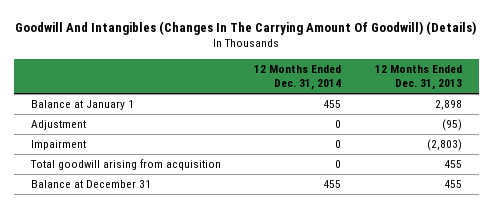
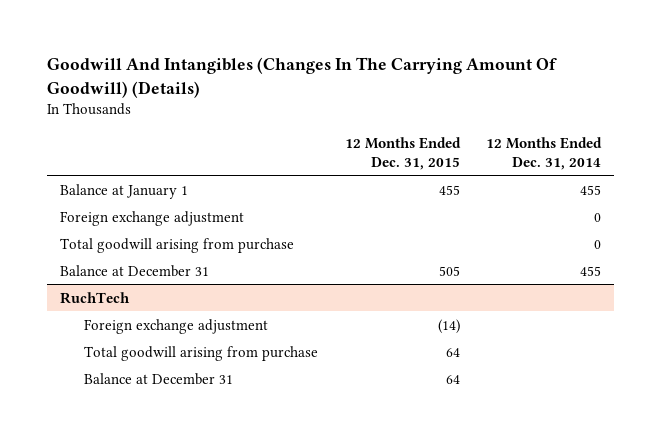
[375,64,463,91] 12 Months Ended Dec. 31, 2013 -> none
none -> [344,137,461,170] 12 Months Ended Dec. 31, 2015
[30,140,86,151] Impairment -> none
[30,120,86,131] Adjustment -> [59,210,244,226] Foreign exchange adjustment
[29,159,221,171] Total goodwill arising from acquisition -> [59,237,294,253] Total goodwill arising from purchase
none -> [59,291,130,304] RuchTech
none -> [84,318,269,334] Foreign exchange adjustment
none -> [84,345,319,361] Total goodwill arising from purchase
none -> [84,372,234,385] Balance at December 31

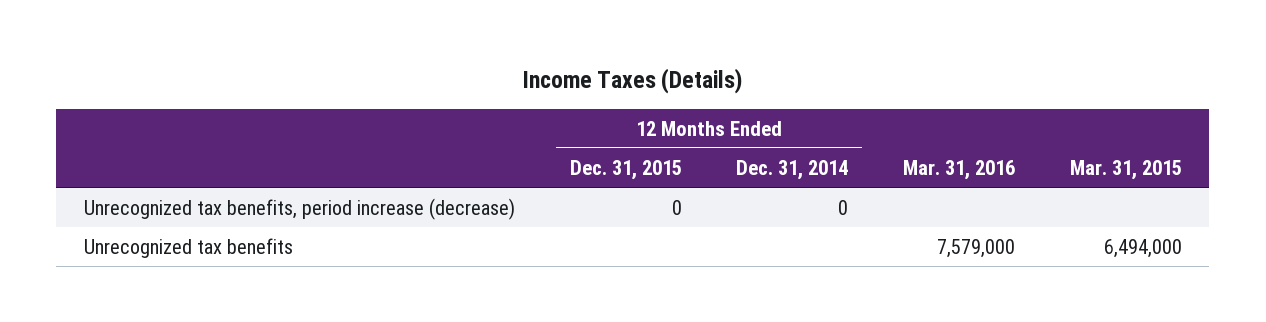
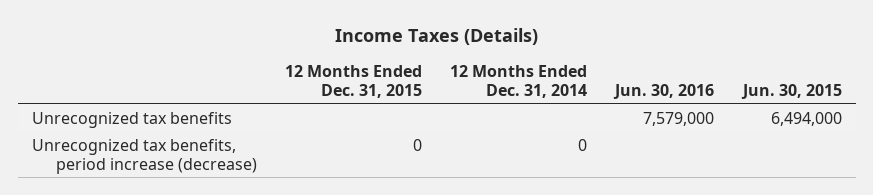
[903,159,1016,180] Mar. 31, 2016 -> none
[1070,159,1183,180] Mar. 31, 2015 -> none
none -> [613,83,715,99] Jun. 30, 2016
none -> [740,83,842,99] Jun. 30, 2015
[83,197,515,220] Unrecognized tax benefits, period increase (decrease) -> [31,139,257,174] Unrecognized tax benefits, period increase (decrease)

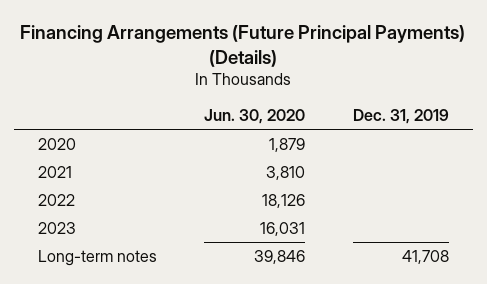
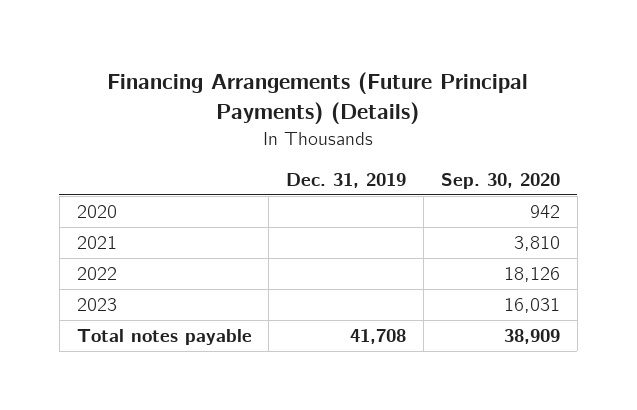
[204,108,306,124] Jun. 30, 2020 -> none
none -> [441,173,561,190] Sep. 30, 2020
[37,249,157,266] Long-term notes -> [76,329,252,346] Total notes payable

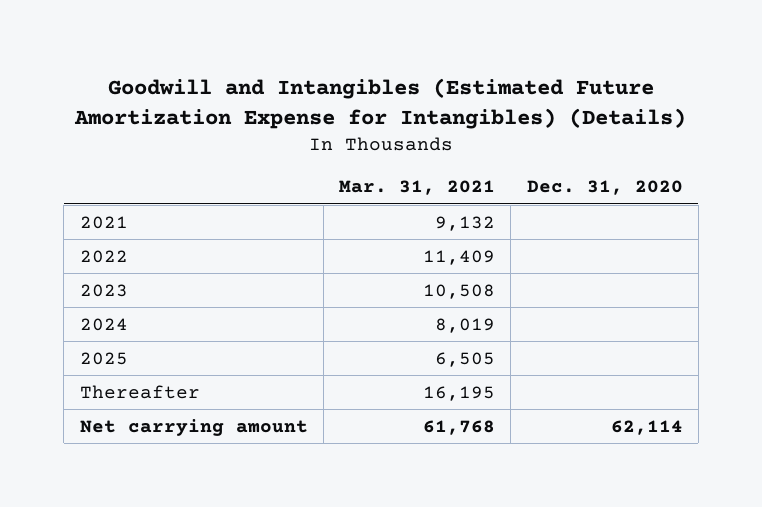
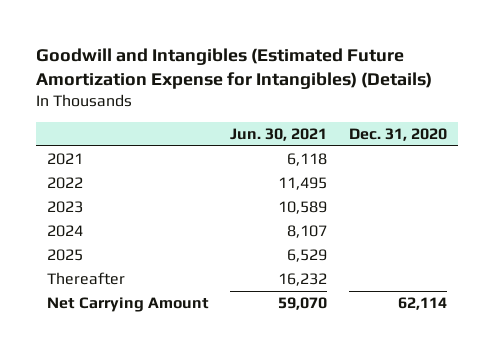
[339,180,496,196] Mar. 31, 2021 -> none
none -> [230,128,328,142] Jun. 30, 2021
[79,418,308,436] Net carrying amount -> [46,296,209,312] Net Carrying Amount

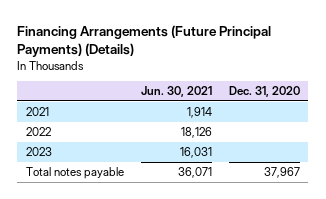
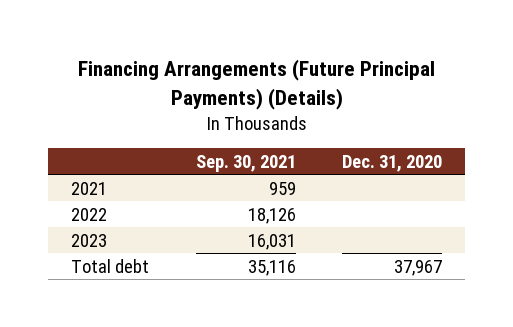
[140,86,212,98] Jun. 30, 2021 -> none
none -> [195,154,296,172] Sep. 30, 2021
[25,167,124,180] Total notes payable -> [71,258,150,273] Total debt

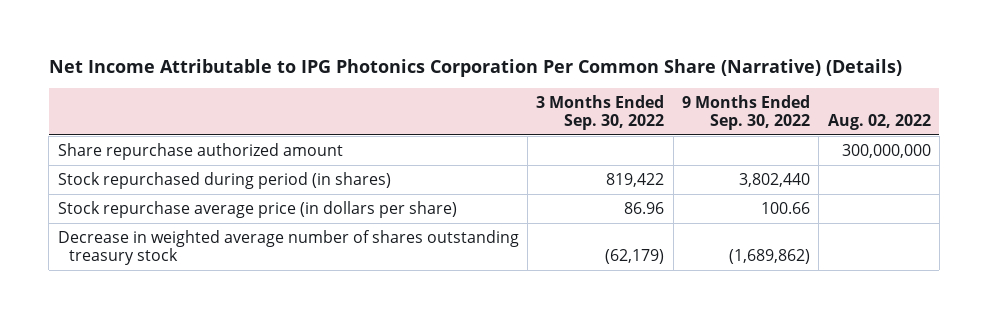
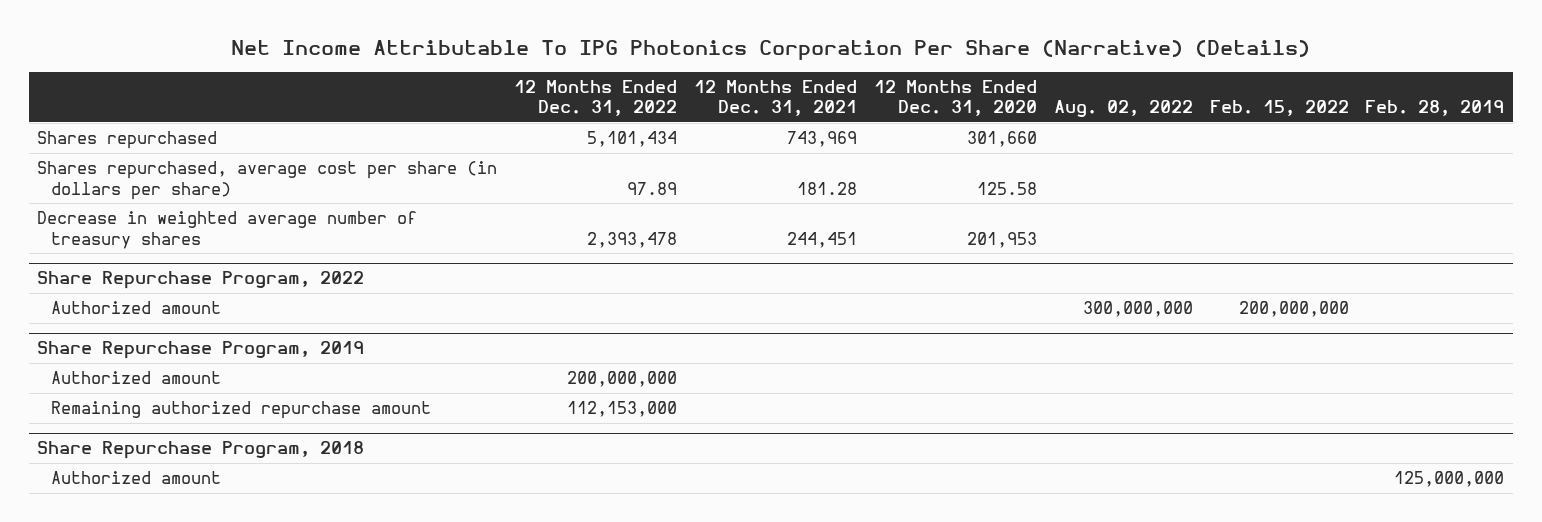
[48,58,902,77] Net Income Attributable to IPG Photonics Corporation Per Common Share (Narrative) (Details) -> [230,39,1310,60] Net Income Attributable To IPG Photonics Corporation Per Share (Narrative) (Details)
[536,94,665,130] 3 Months Ended Sep. 30, 2022 -> none
[681,94,810,130] 9 Months Ended Sep. 30, 2022 -> none
none -> [514,79,678,117] 12 Months Ended Dec. 31, 2022
none -> [694,79,858,117] 12 Months Ended Dec. 31, 2021
none -> [873,79,1037,117] 12 Months Ended Dec. 31, 2020
none -> [1209,100,1349,117] Feb. 15, 2022
none -> [1365,100,1505,117] Feb. 28, 2019
[57,142,343,160] Share repurchase authorized amount -> none
[57,171,391,189] Stock repurchased during period (in shares) -> [37,131,218,150] Shares repurchased
[57,200,457,218] Stock repurchase average price (in dollars per share) -> [37,161,498,200] Shares repurchased, average cost per share (in dollars per share)
[57,229,519,265] Decrease in weighted average number of shares outstanding treasury stock -> [37,211,418,249] Decrease in weighted average number of treasury shares
none -> [37,271,365,290] Share Repurchase Program, 2022
none -> [51,301,222,315] Authorized amount
none -> [37,341,365,360] Share Repurchase Program, 2019
none -> [51,371,222,385] Authorized amount
none -> [51,401,432,420] Remaining authorized repurchase amount
none -> [37,441,365,460] Share Repurchase Program, 2018
none -> [51,471,222,485] Authorized amount

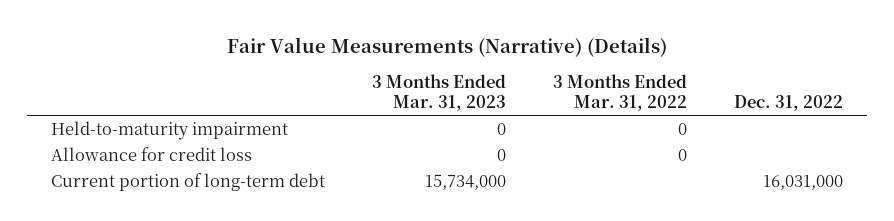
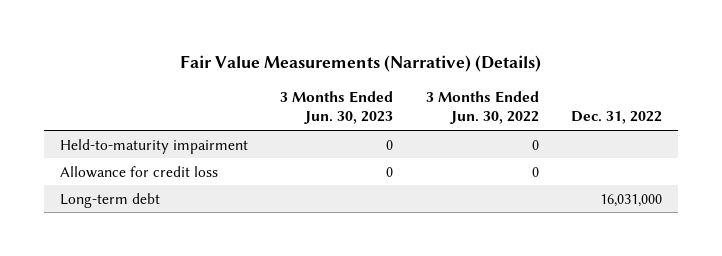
[371,73,506,112] 3 Months Ended Mar. 31, 2023 -> none
[553,73,688,112] 3 Months Ended Mar. 31, 2022 -> none
none -> [280,90,394,125] 3 Months Ended Jun. 30, 2023
none -> [425,90,539,125] 3 Months Ended Jun. 30, 2022
[50,172,325,191] Current portion of long-term debt -> [60,192,161,208] Long-term debt

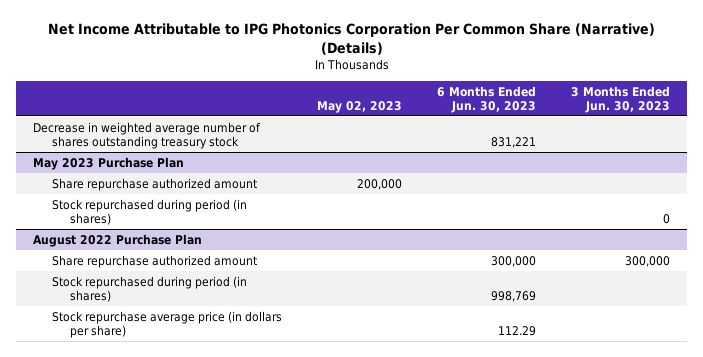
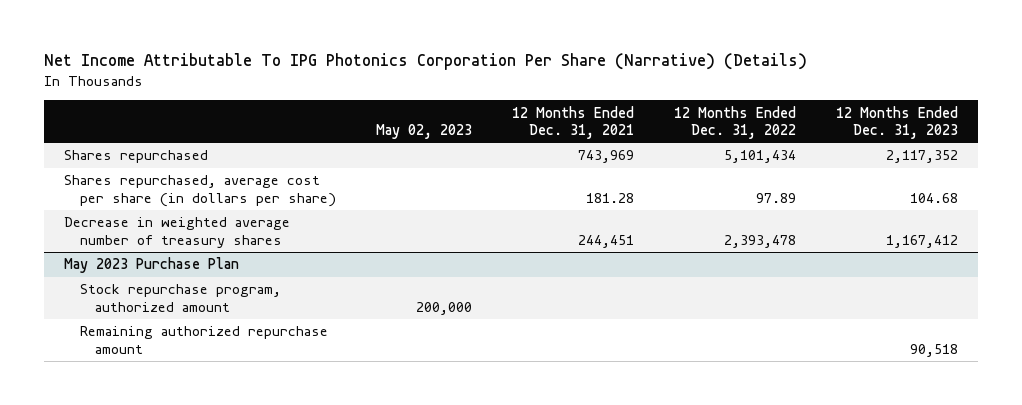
[47,23,655,55] Net Income Attributable to IPG Photonics Corporation Per Common Share (Narrative) (Details) -> [43,53,807,71] Net Income Attributable To IPG Photonics Corporation Per Share (Narrative) (Details)
[436,85,536,113] 6 Months Ended Jun. 30, 2023 -> none
[570,85,670,113] 3 Months Ended Jun. 30, 2023 -> none
none -> [511,105,634,139] 12 Months Ended Dec. 31, 2021
none -> [673,105,796,139] 12 Months Ended Dec. 31, 2022
none -> [835,105,958,139] 12 Months Ended Dec. 31, 2023
none -> [63,150,208,164] Shares repurchased
none -> [63,175,336,207] Shares repurchased, average cost per share (in dollars per share)
[33,121,262,149] Decrease in weighted average number of shares outstanding treasury stock -> [63,217,290,248] Decrease in weighted average number of treasury shares
[51,198,247,225] Stock repurchased during period (in shares) -> none
[33,233,203,247] August 2022 Purchase Plan -> none
[51,254,257,268] Share repurchase authorized amount -> none
[51,275,247,302] Stock repurchased during period (in shares) -> none
[51,310,282,338] Stock repurchase average price (in dollars per share) -> none
[51,177,257,191] Share repurchase authorized amount -> [79,284,281,312] Stock repurchase program, authorized amount
none -> [79,326,328,354] Remaining authorized repurchase amount

